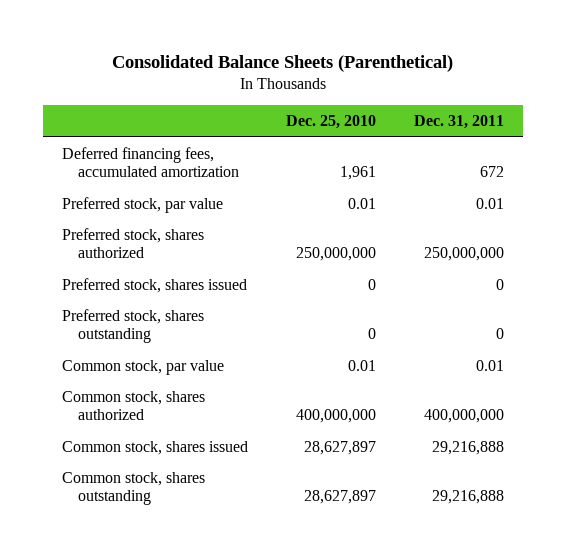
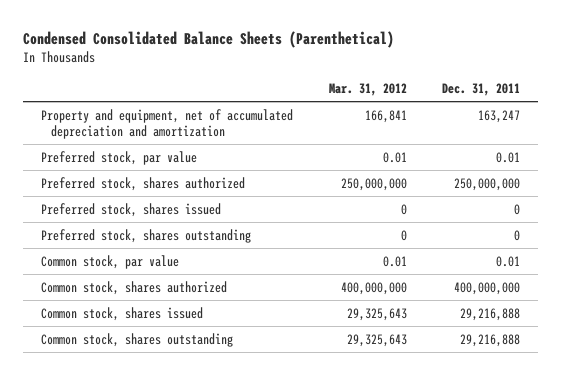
[111,54,453,72] Consolidated Balance Sheets (Parenthetical) -> [23,31,395,49] Condensed Consolidated Balance Sheets (Parenthetical)
[285,115,376,130] Dec. 25, 2010 -> none
none -> [328,82,407,96] Mar. 31, 2012
[62,146,239,178] Deferred financing fees, accumulated amortization -> none
none -> [41,108,294,139] Property and equipment, net of accumulated depreciation and amortization

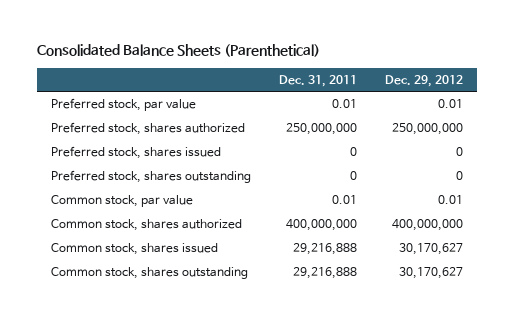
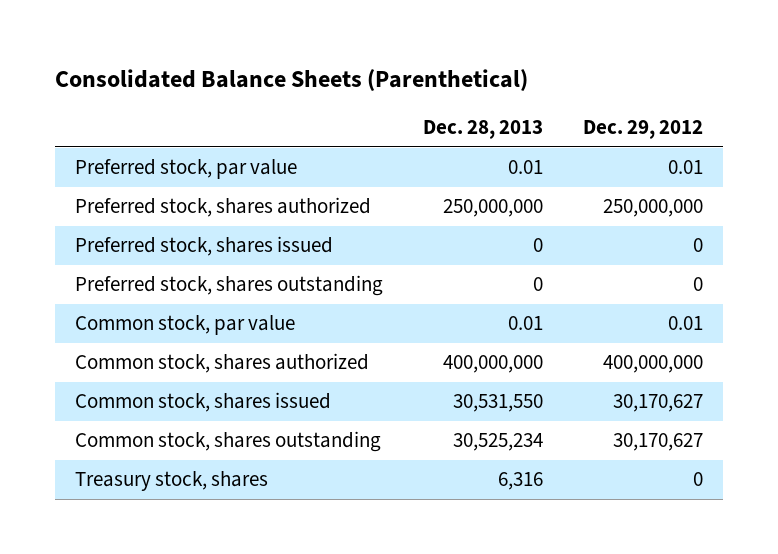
[278,74,357,87] Dec. 31, 2011 -> none
none -> [422,120,543,140] Dec. 28, 2013
none -> [74,471,268,492] Treasury stock, shares

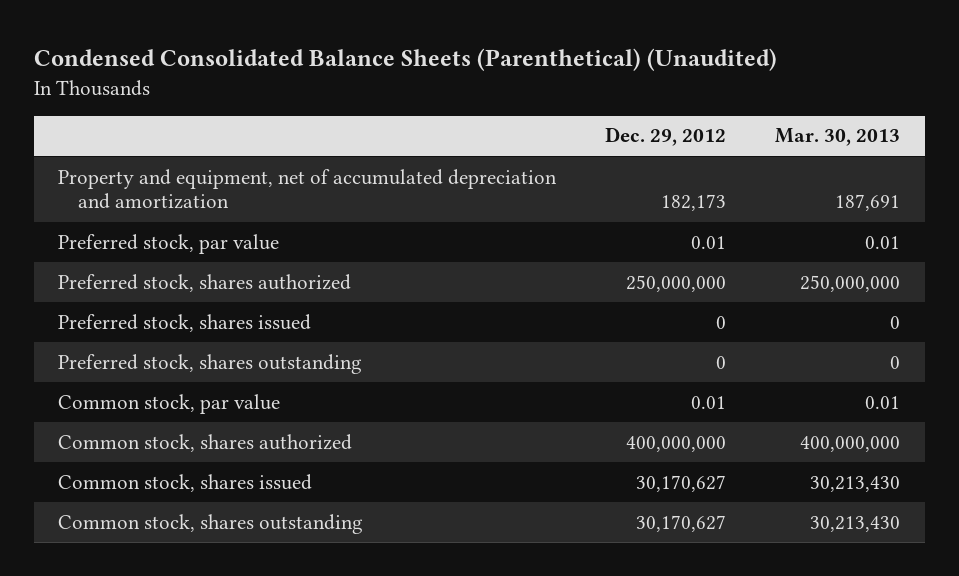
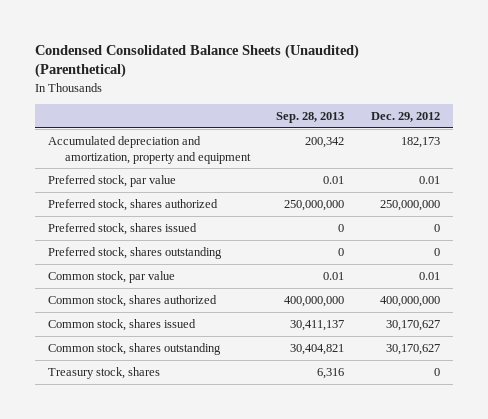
[33,48,777,72] Condensed Consolidated Balance Sheets (Parenthetical) (Unaudited) -> [35,43,360,79] Condensed Consolidated Balance Sheets (Unaudited) (Parenthetical)
[775,128,901,147] Mar. 30, 2013 -> none
none -> [276,112,345,124] Sep. 28, 2013
[58,168,558,210] Property and equipment, net of accumulated depreciation and amortization -> [48,135,252,164] Accumulated depreciation and amortization, property and equipment
none -> [48,366,161,379] Treasury stock, shares

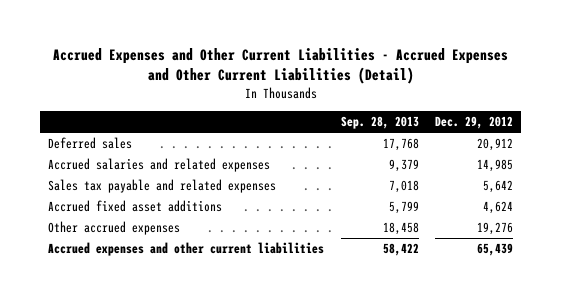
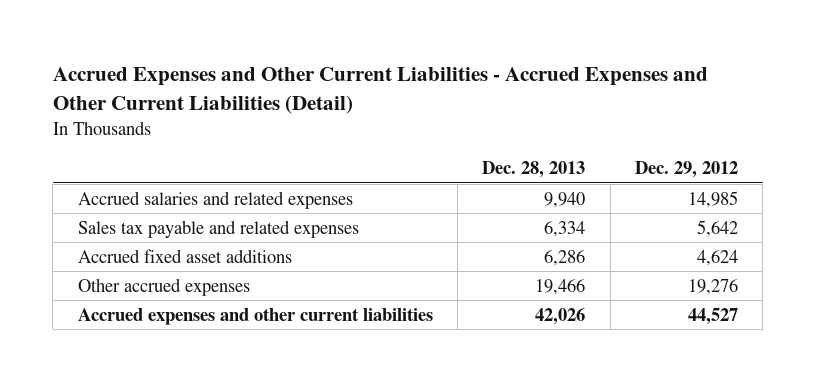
[340,116,419,130] Sep. 28, 2013 -> none
none -> [482,161,586,179] Dec. 28, 2013
[48,137,133,150] Deferred sales -> none
[476,243,513,257] 65,439 -> [687,307,738,325] 44,527

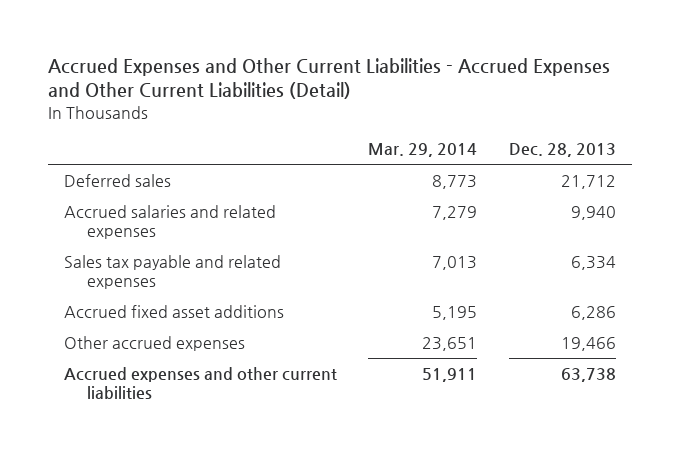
[634,161,738,179] Dec. 29, 2012 -> none
none -> [368,143,478,158] Mar. 29, 2014
none -> [63,174,171,188] Deferred sales
[535,307,586,325] 42,026 -> [561,368,617,383] 63,738

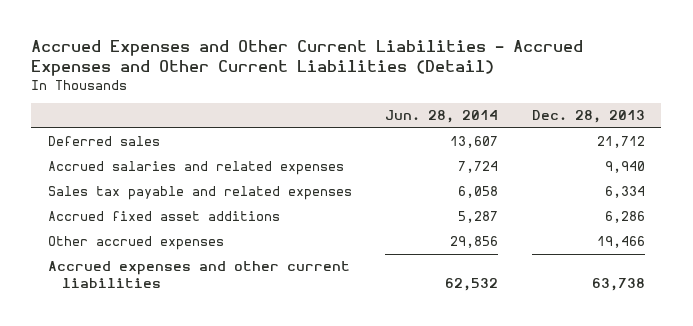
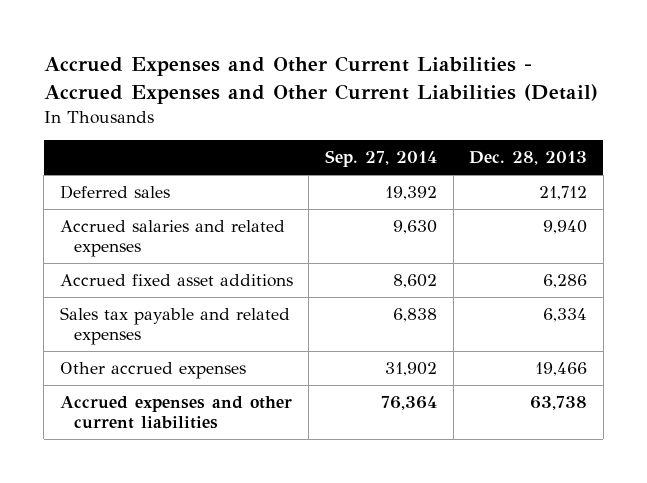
[385,110,499,124] Jun. 28, 2014 -> none
none -> [324,150,437,168] Sep. 27, 2014
[48,186,353,201] Sales tax payable and related expenses -> [59,306,290,346] Sales tax payable and related expenses

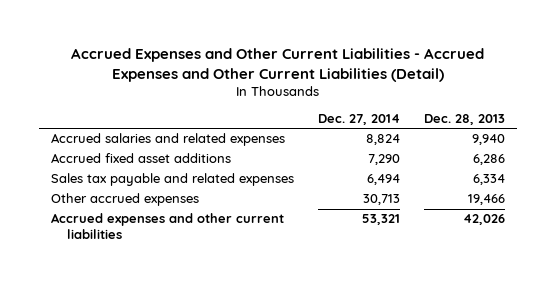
[324,150,437,168] Sep. 27, 2014 -> none
none -> [317,114,400,126] Dec. 27, 2014
[59,184,170,199] Deferred sales -> none
[530,395,588,410] 63,738 -> [462,214,505,226] 42,026

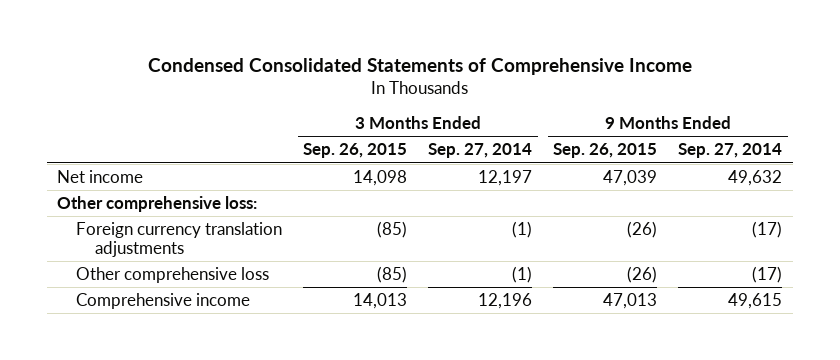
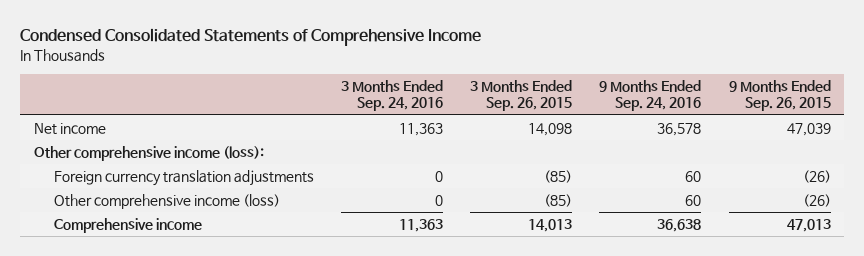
[428,143,533,159] Sep. 27, 2014 -> none
[678,143,783,159] Sep. 27, 2014 -> none
none -> [341,79,444,112] 3 Months Ended Sep. 24, 2016
none -> [599,79,702,112] 9 Months Ended Sep. 24, 2016
[57,195,258,212] Other comprehensive loss: -> [33,146,264,162] Other comprehensive income (loss):
[75,266,269,283] Other comprehensive loss -> [53,194,280,210] Other comprehensive income (loss)

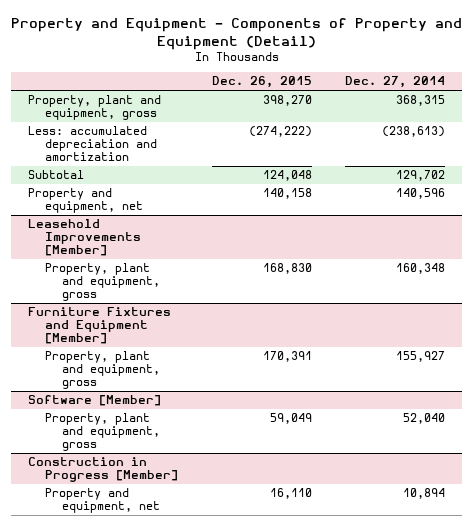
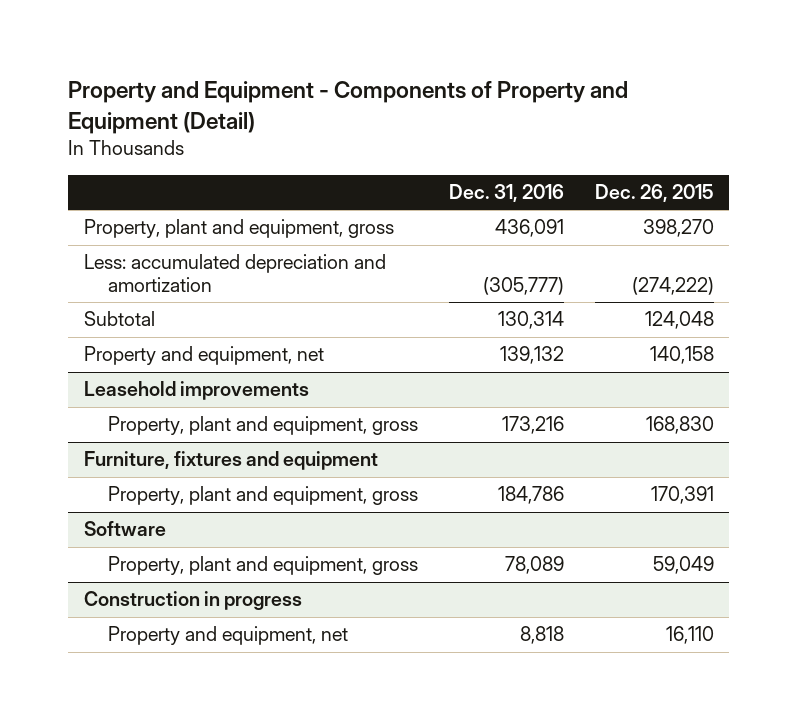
[345,76,446,89] Dec. 27, 2014 -> none
none -> [449,183,565,202] Dec. 31, 2016
[27,219,142,257] Leasehold Improvements [Member] -> [83,381,309,401] Leasehold improvements
[27,307,171,345] Furniture Fixtures and Equipment [Member] -> [83,451,378,471] Furniture, fixtures and equipment
[27,395,161,407] Software [Member] -> [83,521,166,537] Software
[27,457,179,483] Construction in Progress [Member] -> [83,591,302,611] Construction in progress

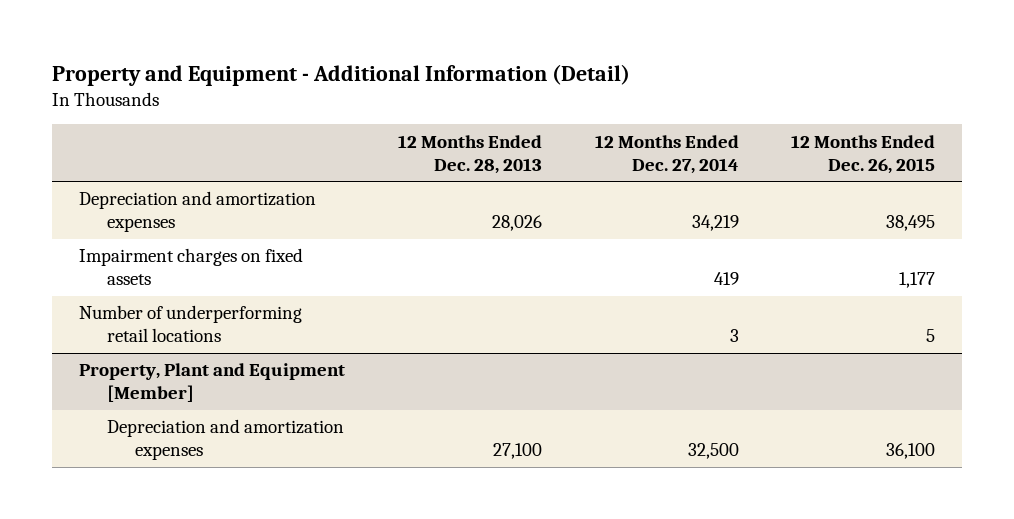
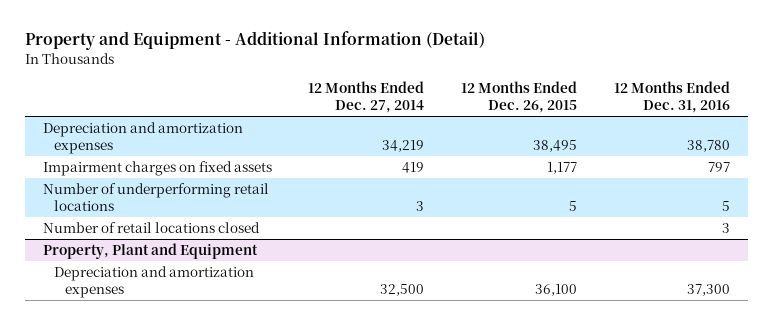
[397,134,542,174] 12 Months Ended Dec. 28, 2013 -> none
none -> [613,81,730,113] 12 Months Ended Dec. 31, 2016
none -> [42,222,260,234] Number of retail locations closed
[78,363,345,403] Property, Plant and Equipment [Member] -> [42,243,258,260] Property, Plant and Equipment

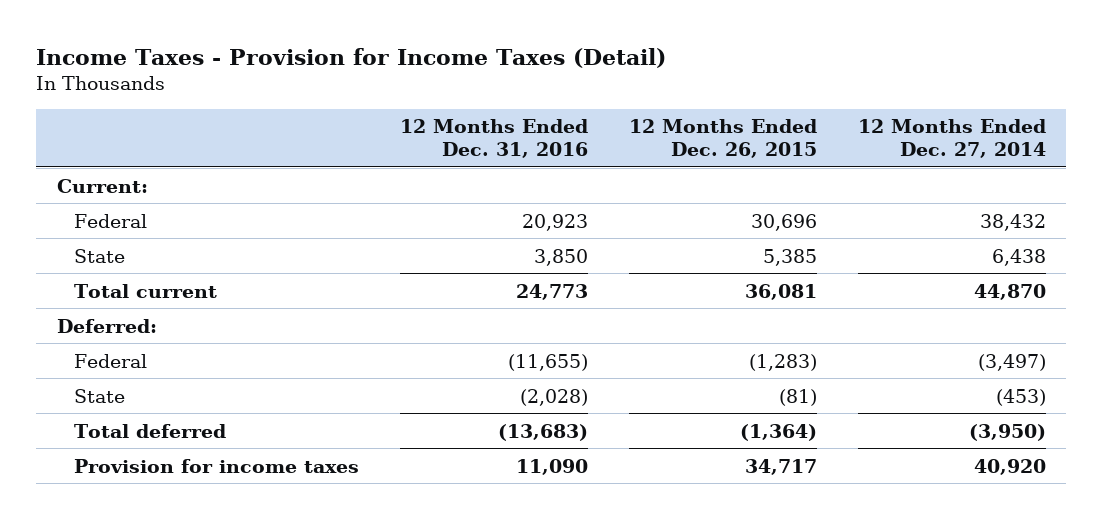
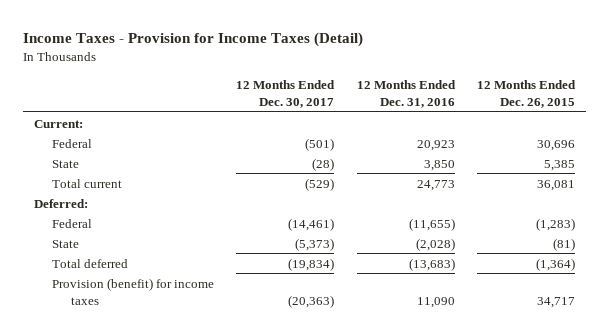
[857,119,1046,158] 12 Months Ended Dec. 27, 2014 -> none
none -> [236,79,336,108] 12 Months Ended Dec. 30, 2017
[73,458,359,473] Provision for income taxes -> [52,277,215,305] Provision (benefit) for income taxes

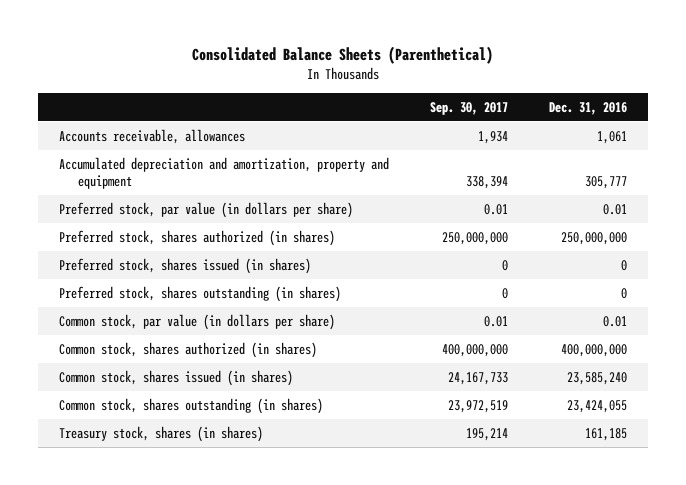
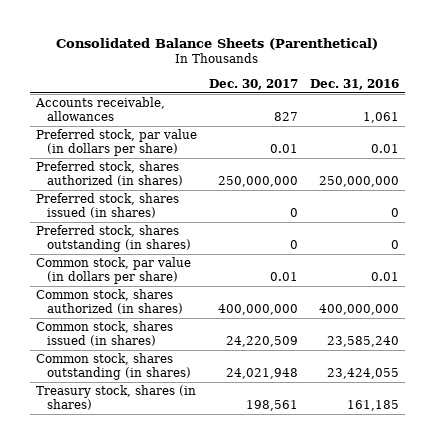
[430,101,509,115] Sep. 30, 2017 -> none
none -> [208,78,298,90] Dec. 30, 2017
[59,156,390,189] Accumulated depreciation and amortization, property and equipment -> none

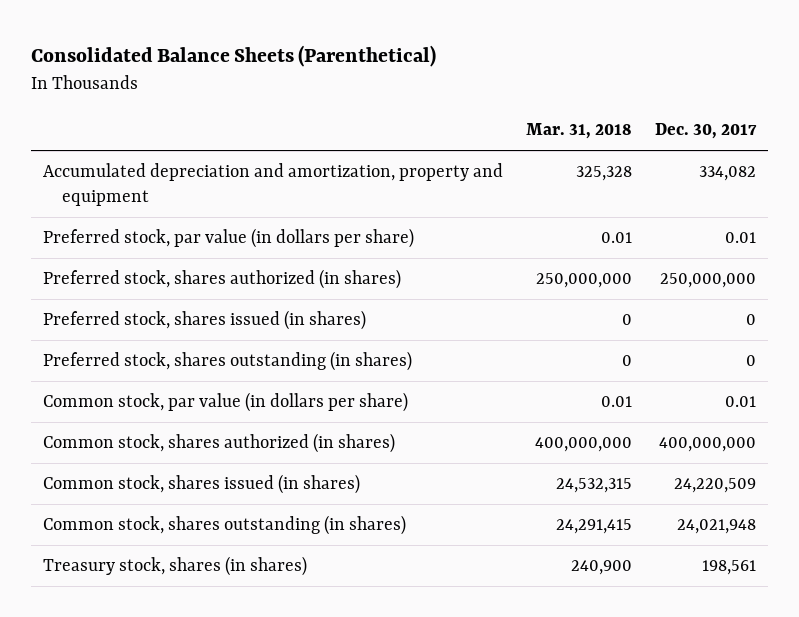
[309,78,399,90] Dec. 31, 2016 -> none
none -> [526,123,633,140] Mar. 31, 2018
[35,97,166,121] Accounts receivable, allowances -> none
none -> [42,163,503,207] Accumulated depreciation and amortization, property and equipment

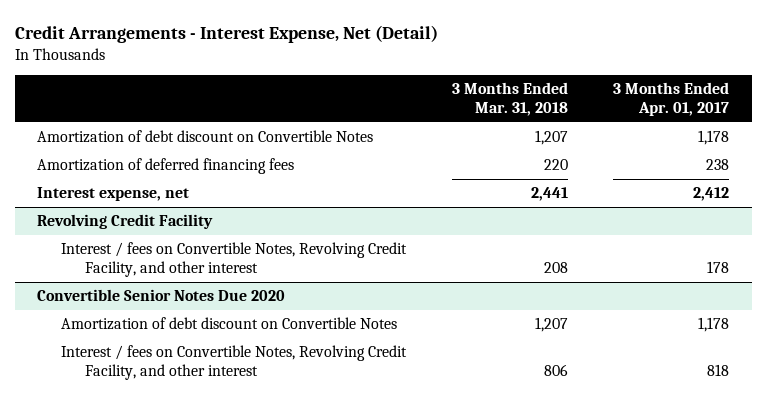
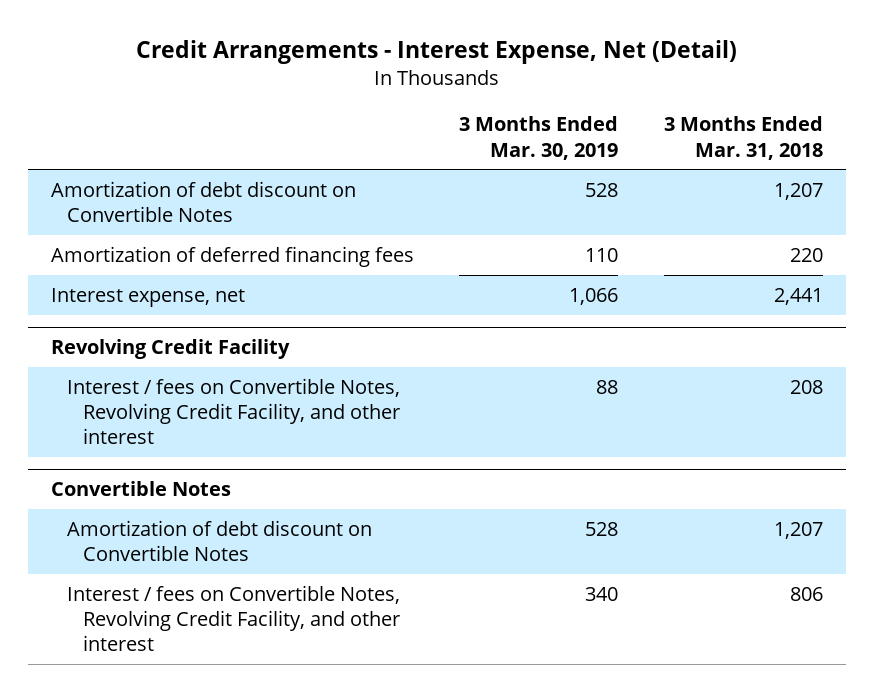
[613,82,730,116] 3 Months Ended Apr. 01, 2017 -> none
none -> [459,116,619,160] 3 Months Ended Mar. 30, 2019
[37,289,286,302] Convertible Senior Notes Due 2020 -> [50,481,231,497] Convertible Notes

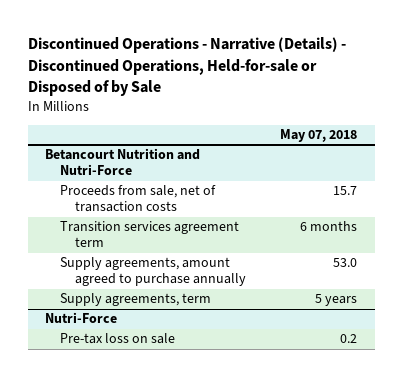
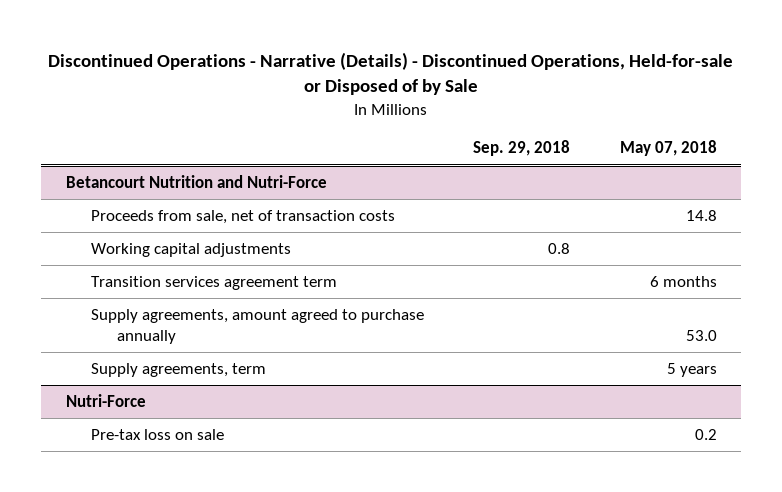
none -> [473,140,571,157] Sep. 29, 2018
[333,186,358,196] 15.7 -> [685,209,717,221] 14.8
none -> [91,242,292,257] Working capital adjustments

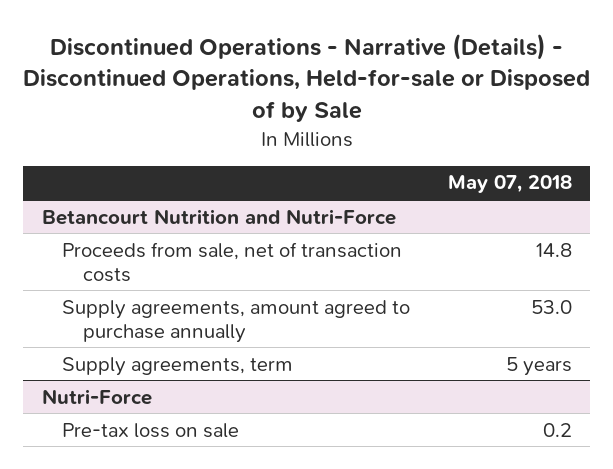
[473,140,571,157] Sep. 29, 2018 -> none
[91,242,292,257] Working capital adjustments -> none
[91,275,338,290] Transition services agreement term -> none

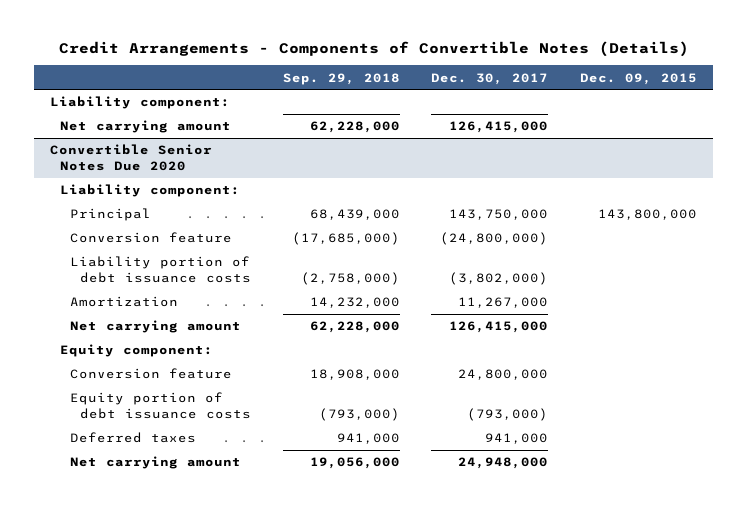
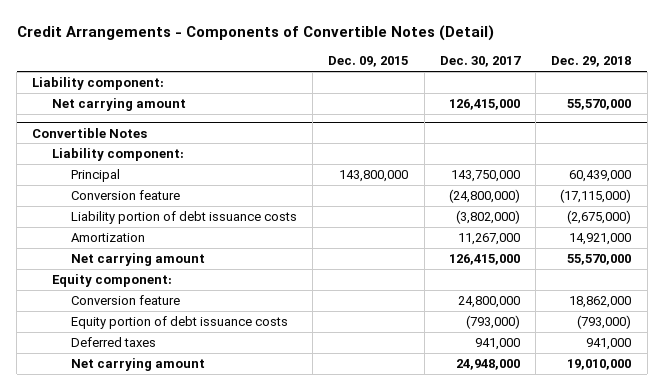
[58,41,689,58] Credit Arrangements - Components of Convertible Notes (Details) -> [16,24,494,41] Credit Arrangements - Components of Convertible Notes (Detail)
[282,72,400,85] Sep. 29, 2018 -> none
none -> [551,56,632,68] Dec. 29, 2018
[50,144,213,171] Convertible Senior Notes Due 2020 -> [32,127,148,138] Convertible Notes

